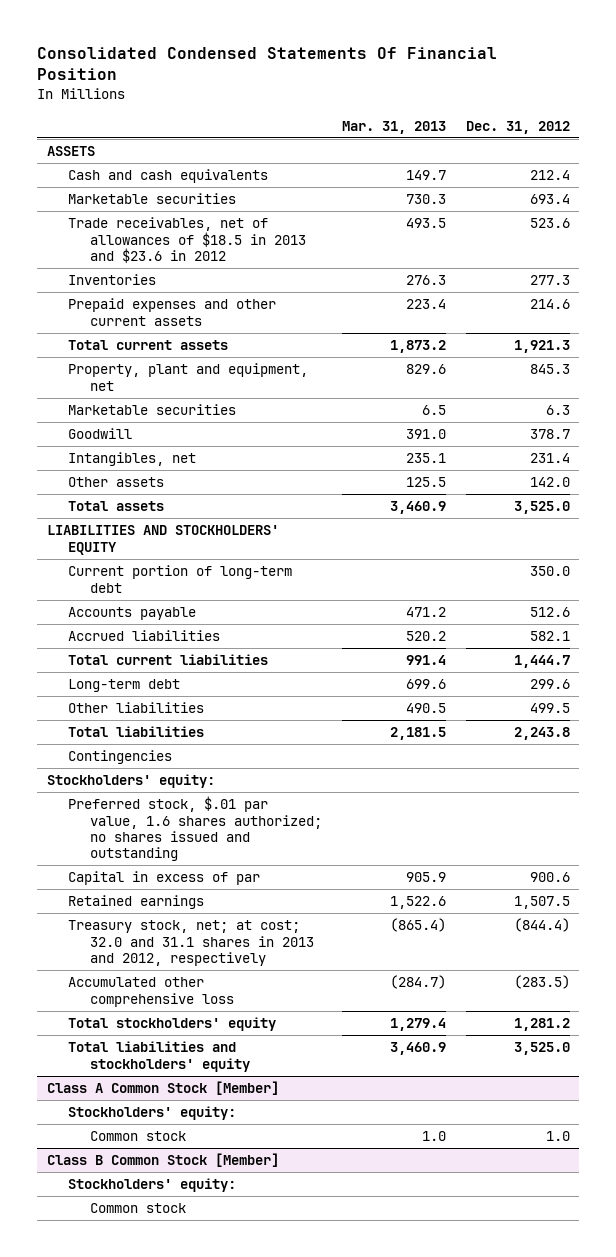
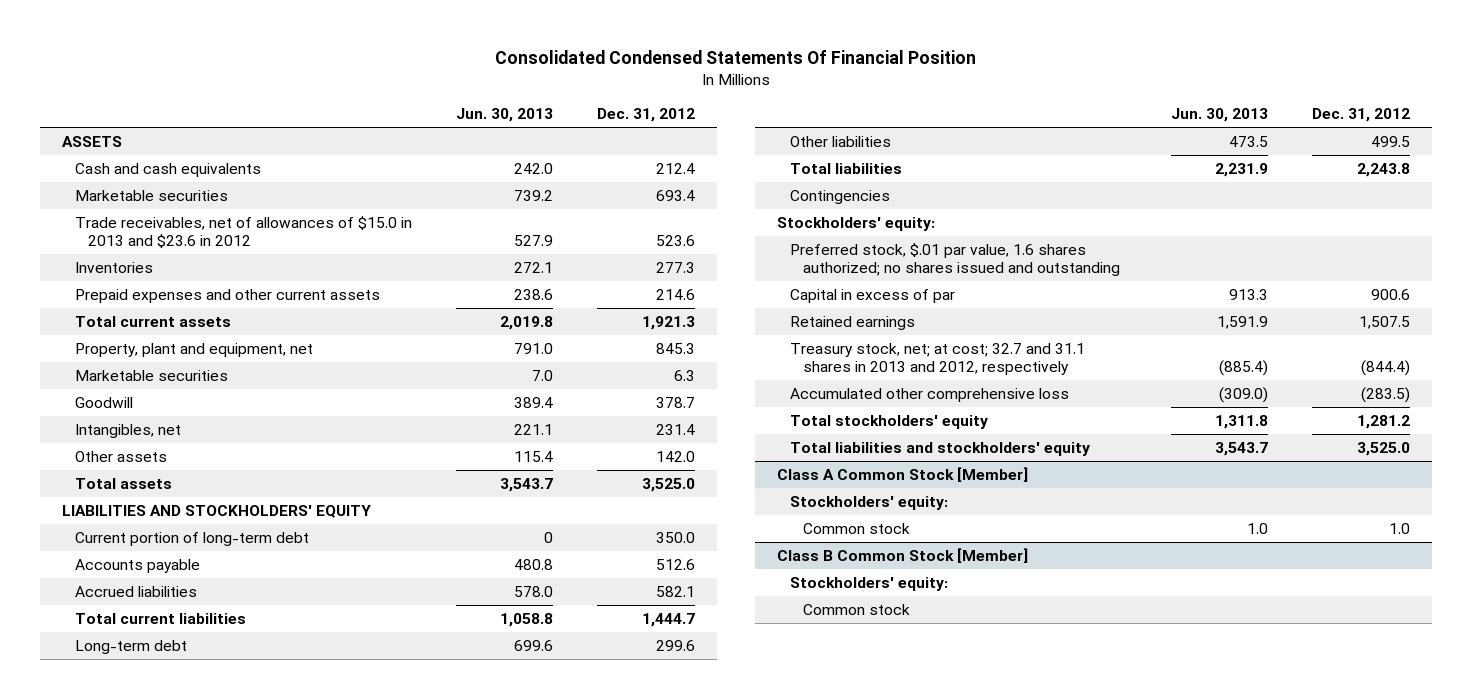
[341,120,446,134] Mar. 31, 2013 -> none
none -> [456,108,554,123] Jun. 30, 2013
[68,217,307,263] Trade receivables, net of allowances of $18.5 in 2013 and $23.6 in 2012 -> [75,215,413,249] Trade receivables, net of allowances of $15.0 in 2013 and $23.6 in 2012
[68,920,315,966] Treasury stock, net; at cost; 32.0 and 31.1 shares in 2013 and 2012, respectively -> [790,342,1086,376] Treasury stock, net; at cost; 32.7 and 31.1 shares in 2013 and 2012, respectively

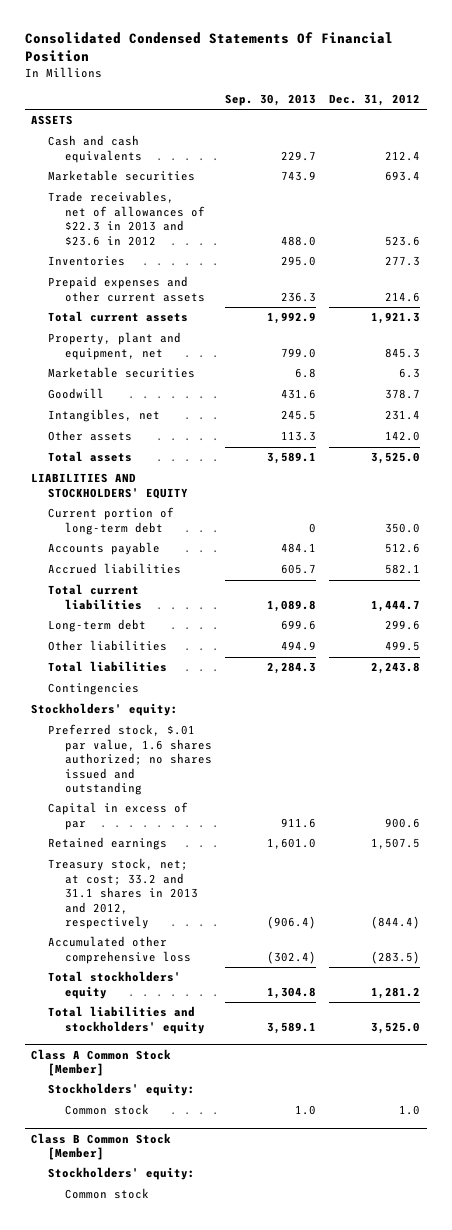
[456,108,554,123] Jun. 30, 2013 -> none
none -> [225,94,317,107] Sep. 30, 2013
[75,215,413,249] Trade receivables, net of allowances of $15.0 in 2013 and $23.6 in 2012 -> [48,191,206,246] Trade receivables, net of allowances of $22.3 in 2013 and $23.6 in 2012
[790,342,1086,376] Treasury stock, net; at cost; 32.7 and 31.1 shares in 2013 and 2012, respectively -> [48,858,199,929] Treasury stock, net; at cost; 33.2 and 31.1 shares in 2013 and 2012, respectively

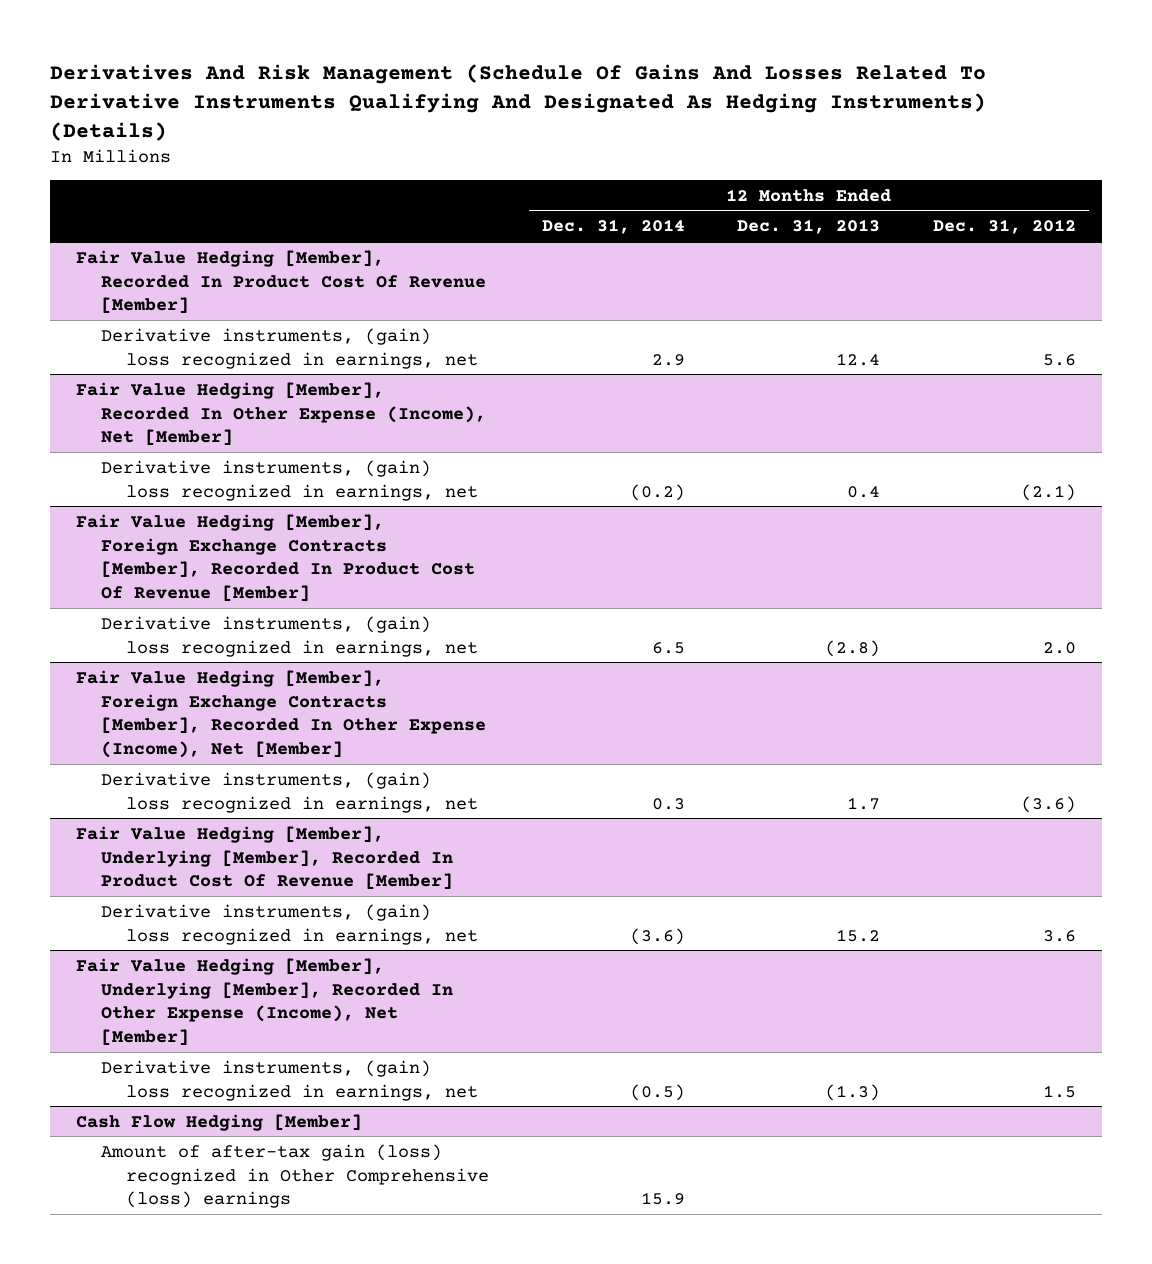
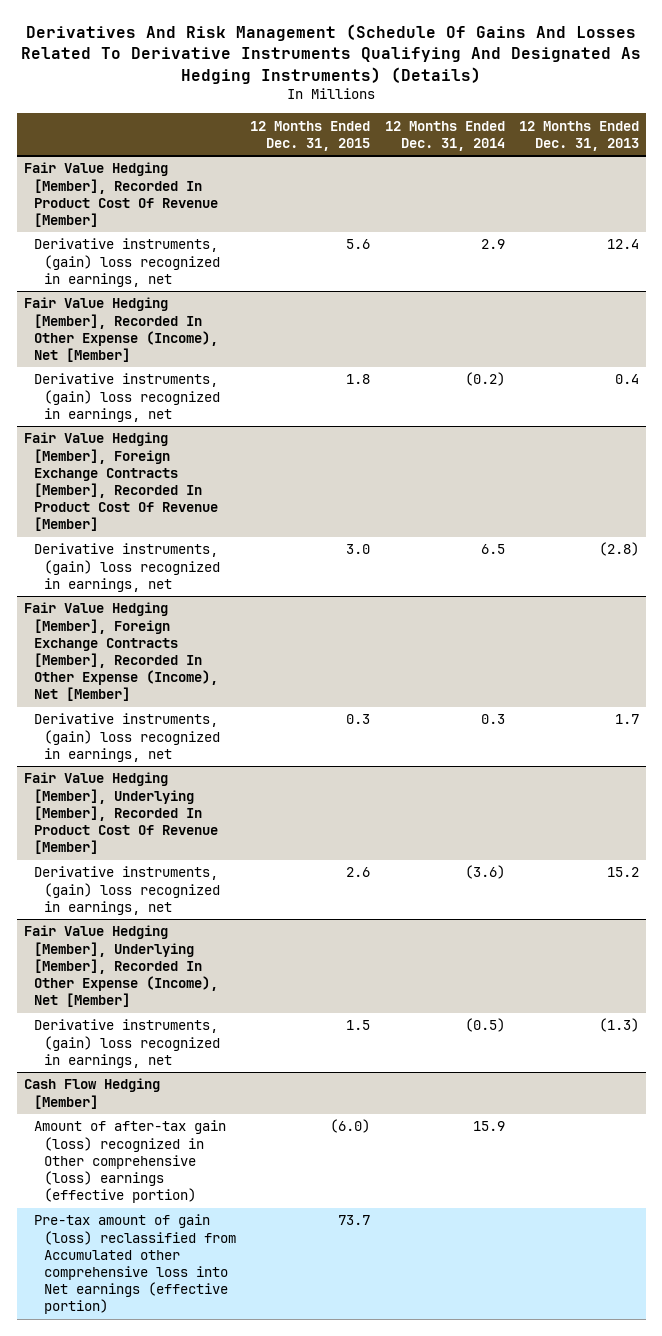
[932,219,1076,235] Dec. 31, 2012 -> none
none -> [250,120,371,151] 12 Months Ended Dec. 31, 2015
[101,1143,490,1209] Amount of after-tax gain (loss) recognized in Other Comprehensive (loss) earnings -> [33,1120,226,1204] Amount of after-tax gain (loss) recognized in Other comprehensive (loss) earnings (effective portion)
none -> [33,1214,237,1315] Pre-tax amount of gain (loss) reclassified from Accumulated other comprehensive loss into Net earnings (effective portion)

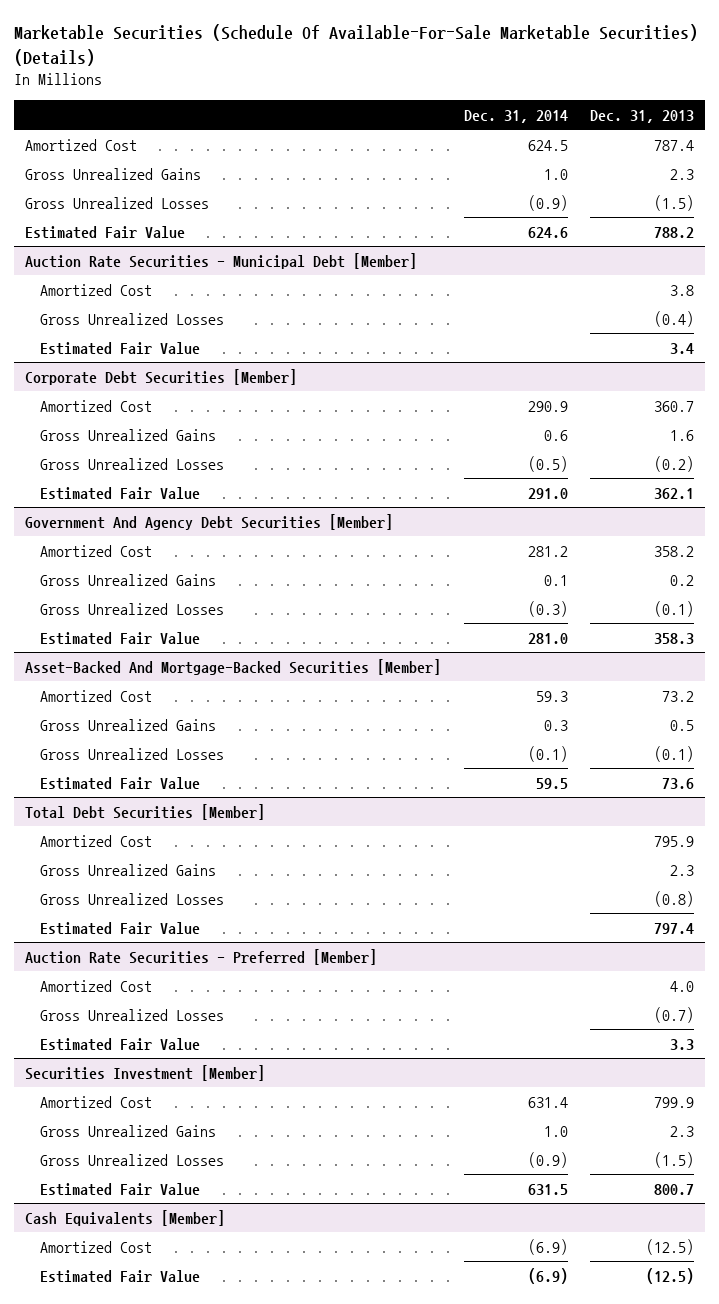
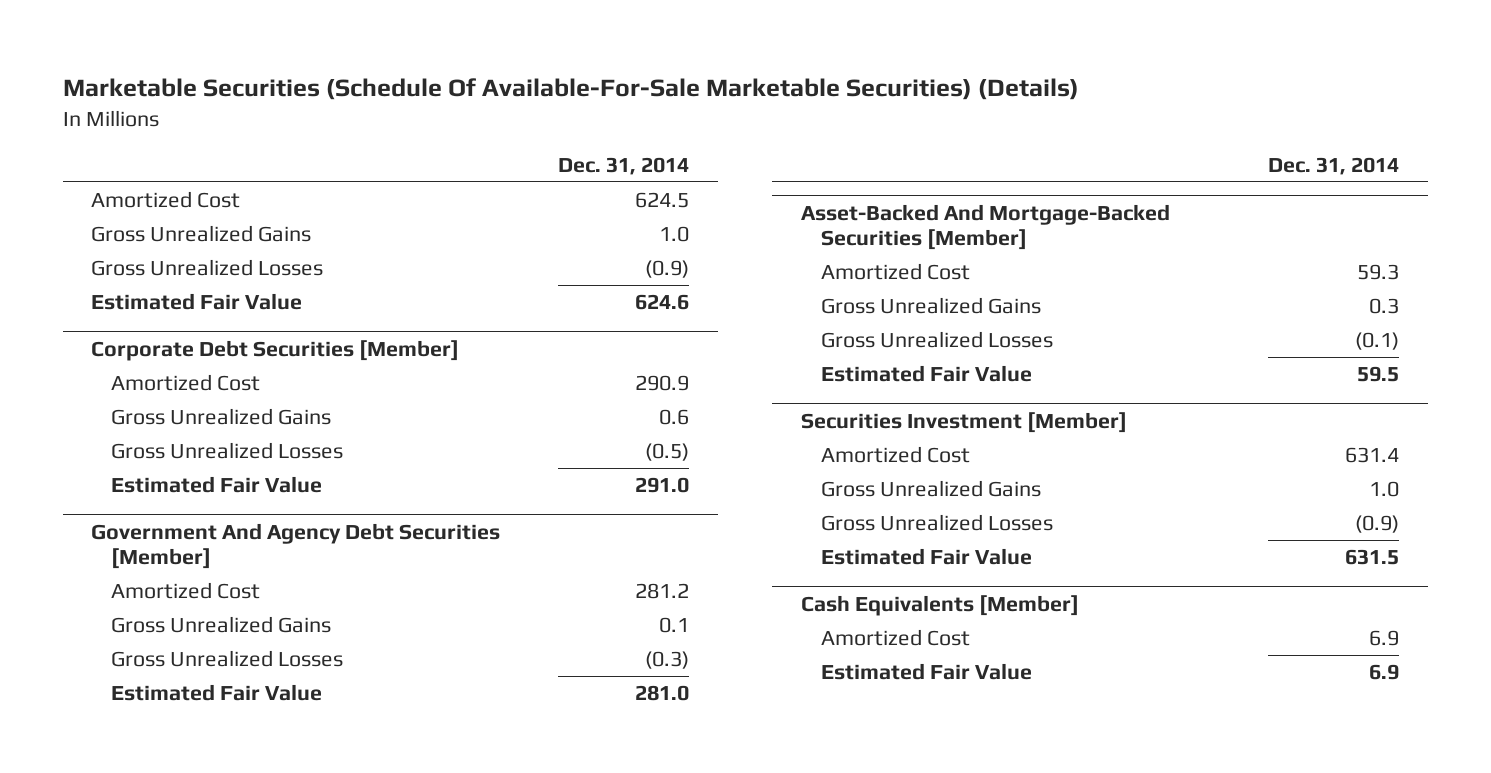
[590,109,695,123] Dec. 31, 2013 -> none
[25,252,418,269] Auction Rate Securities - Municipal Debt [Member] -> none
[39,283,152,296] Amortized Cost -> none
[39,312,224,325] Gross Unrealized Losses -> none
[39,341,200,355] Estimated Fair Value -> none
[25,803,266,820] Total Debt Securities [Member] -> none
[39,834,152,847] Amortized Cost -> none
[39,863,216,876] Gross Unrealized Gains -> none
[39,892,224,905] Gross Unrealized Losses -> none
[39,921,200,935] Estimated Fair Value -> none
[25,948,378,965] Auction Rate Securities - Preferred [Member] -> none
[39,979,152,992] Amortized Cost -> none
[39,1008,224,1021] Gross Unrealized Losses -> none
[39,1037,200,1051] Estimated Fair Value -> none
[527,1238,568,1255] (6.9) -> [1369,630,1400,647] 6.9
[527,1267,568,1284] (6.9) -> [1369,664,1400,681] 6.9

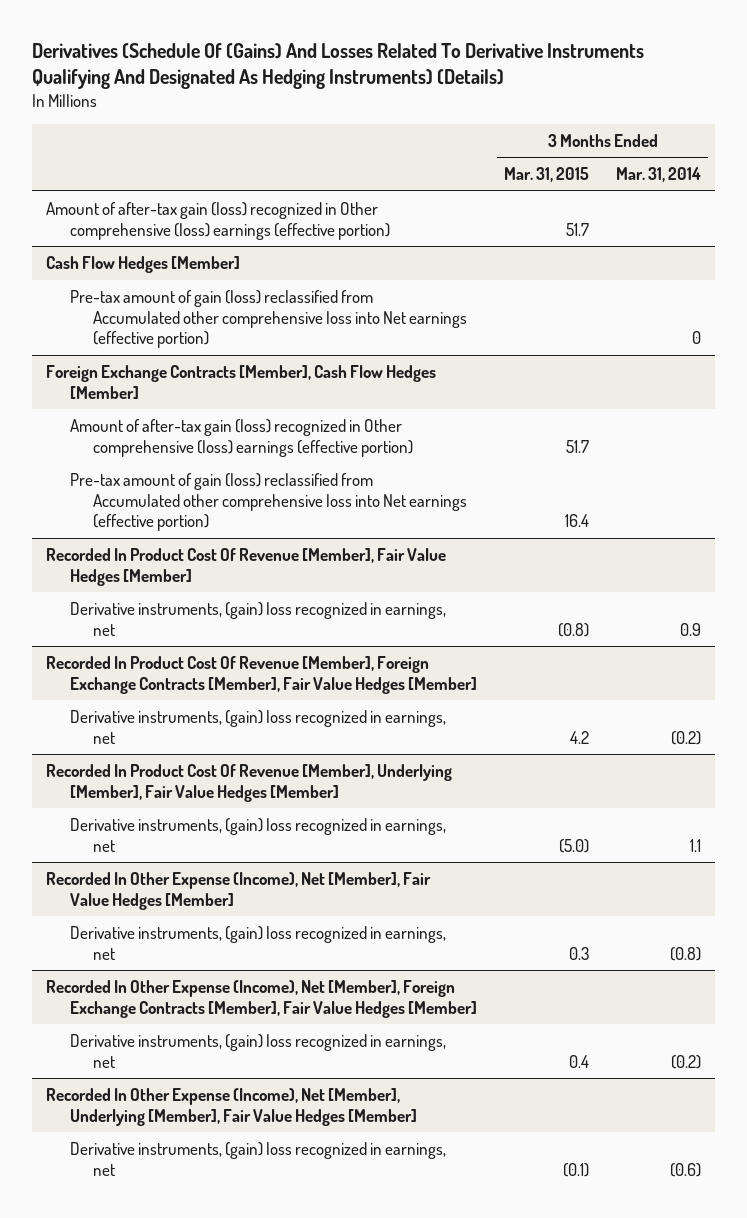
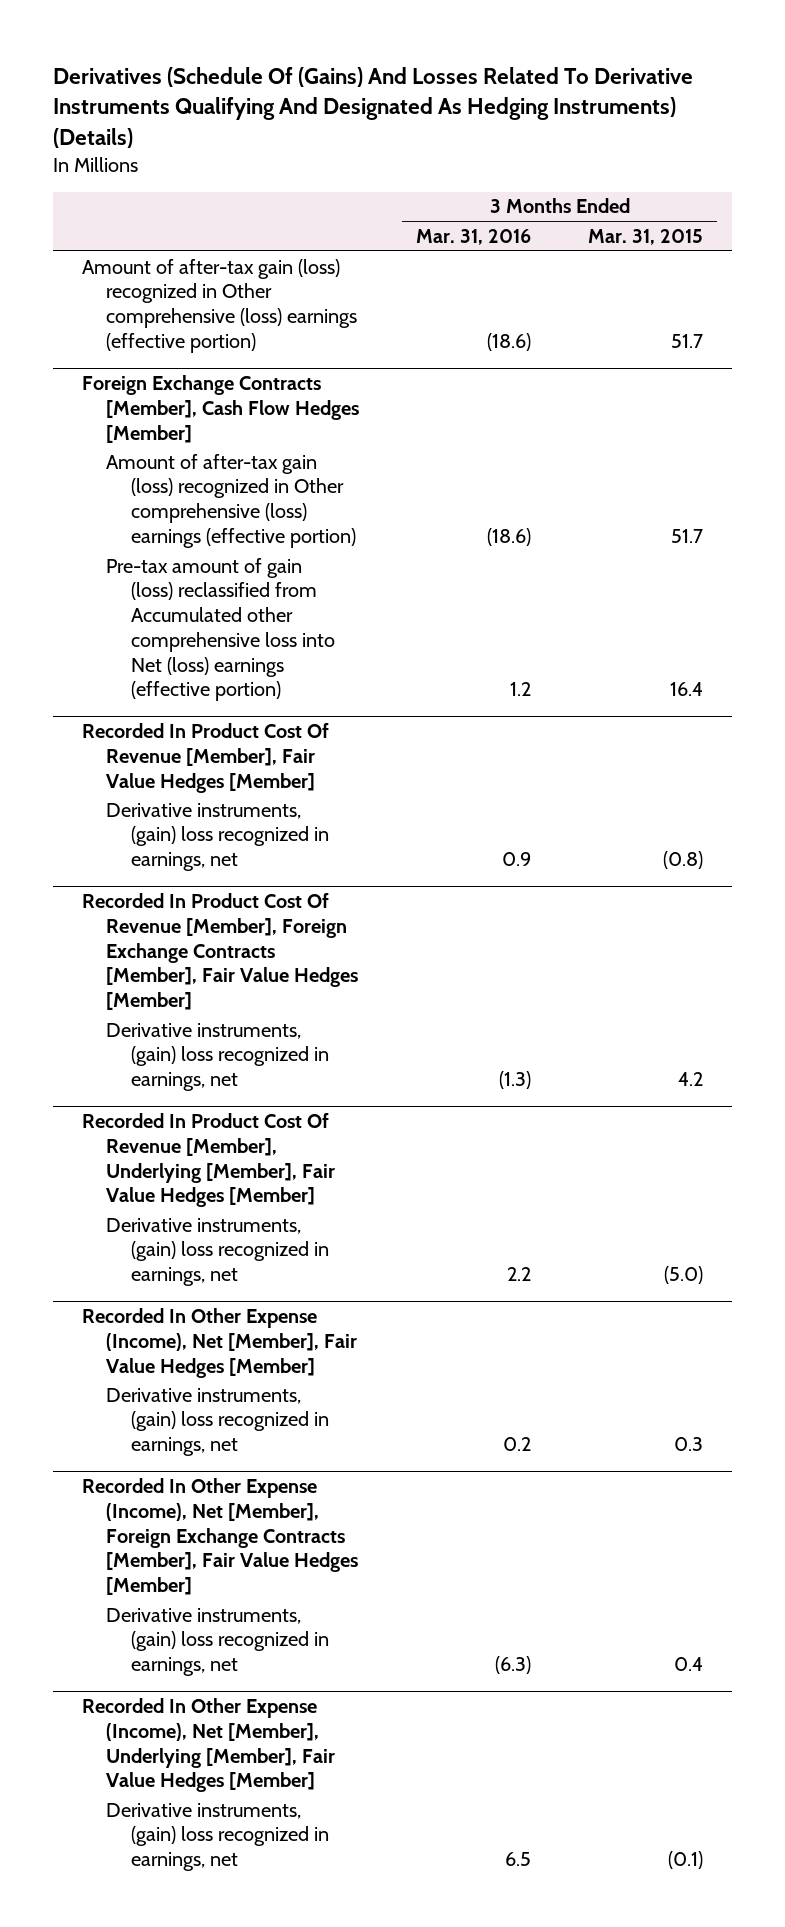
[616,167,702,183] Mar. 31, 2014 -> none
none -> [416,228,532,245] Mar. 31, 2016
[45,255,240,273] Cash Flow Hedges [Member] -> none
[69,289,468,349] Pre-tax amount of gain (loss) reclassified from Accumulated other comprehensive loss into Net earnings (effective portion) -> none
[69,472,468,532] Pre-tax amount of gain (loss) reclassified from Accumulated other comprehensive loss into Net earnings (effective portion) -> [106,557,336,702] Pre-tax amount of gain (loss) reclassified from Accumulated other comprehensive loss into Net (loss) earnings (effective portion)

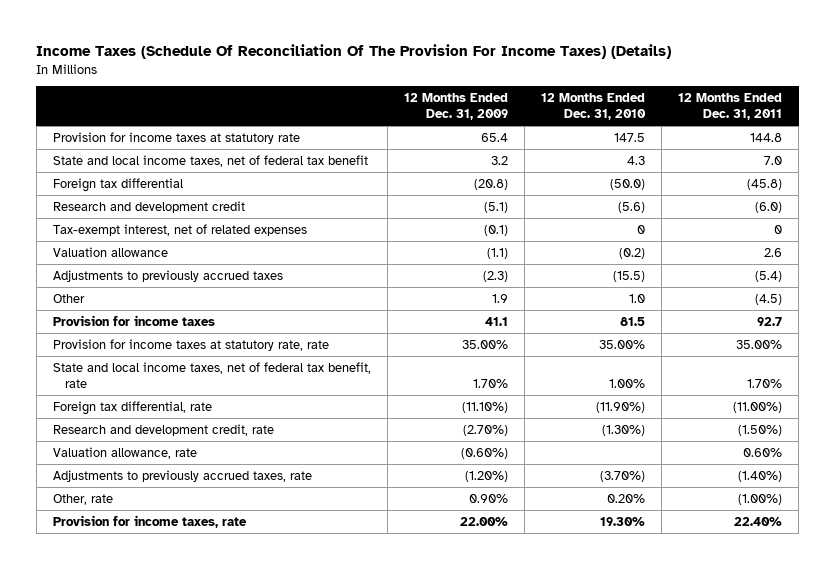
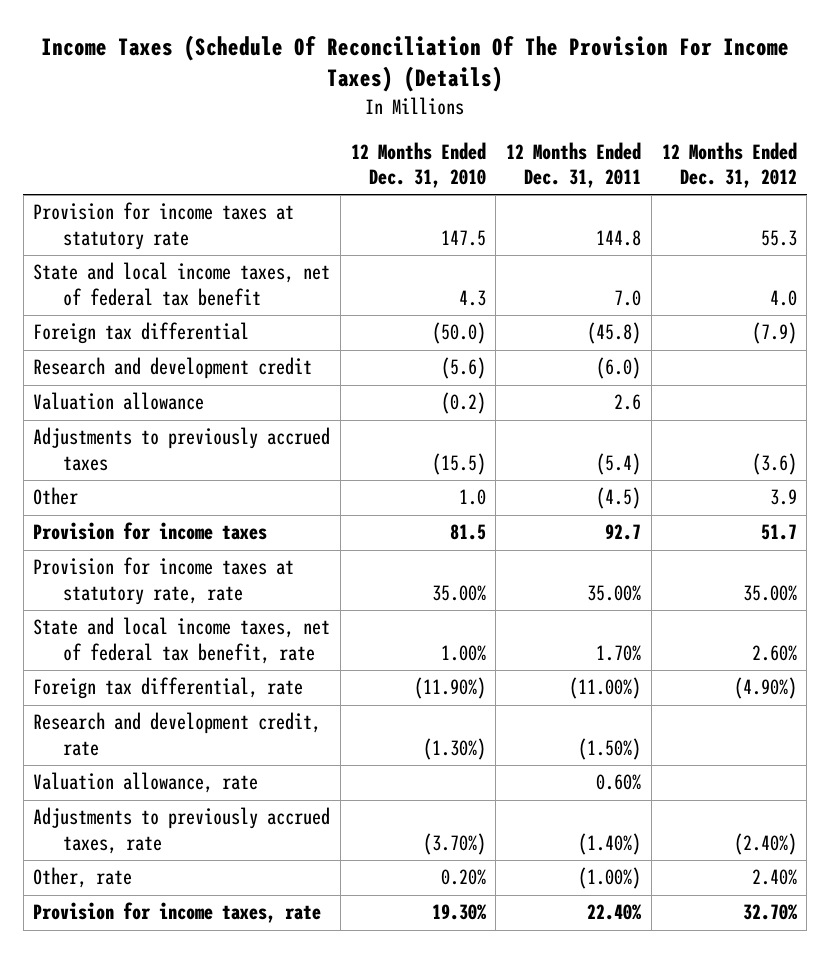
[403,93,508,121] 12 Months Ended Dec. 31, 2009 -> none
none -> [661,141,797,189] 12 Months Ended Dec. 31, 2012
[52,223,307,236] Tax-exempt interest, net of related expenses -> none

